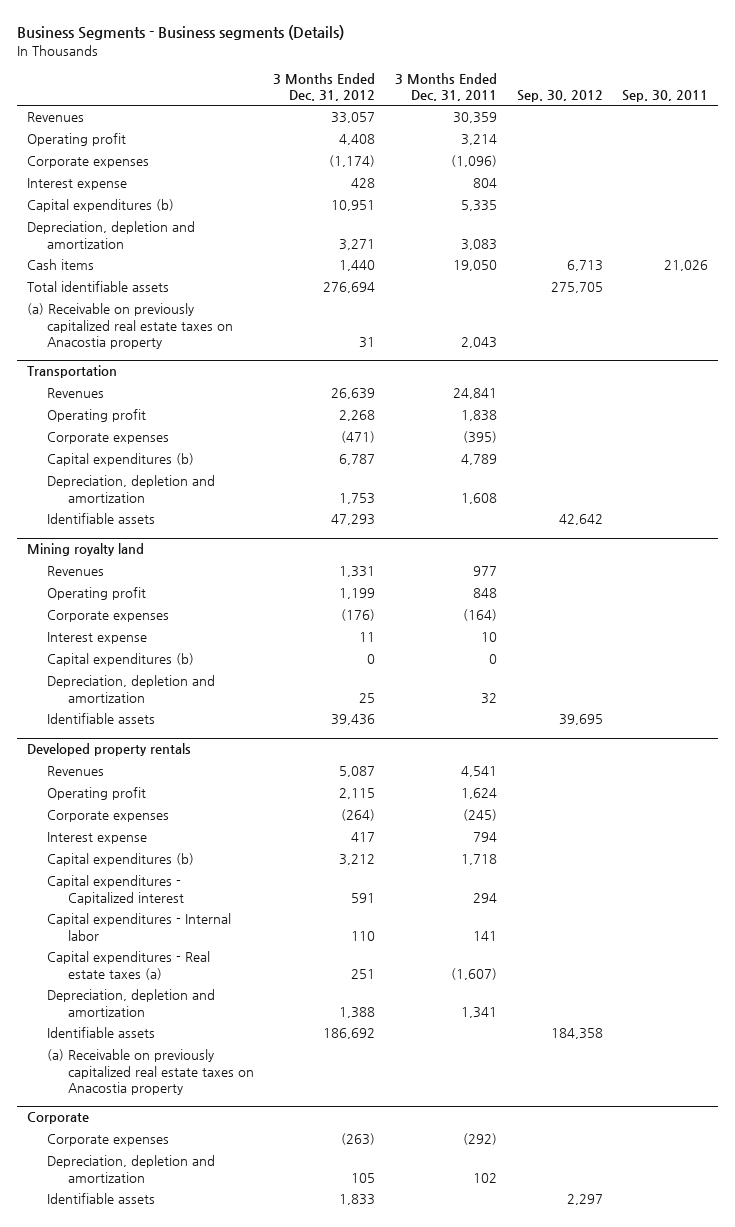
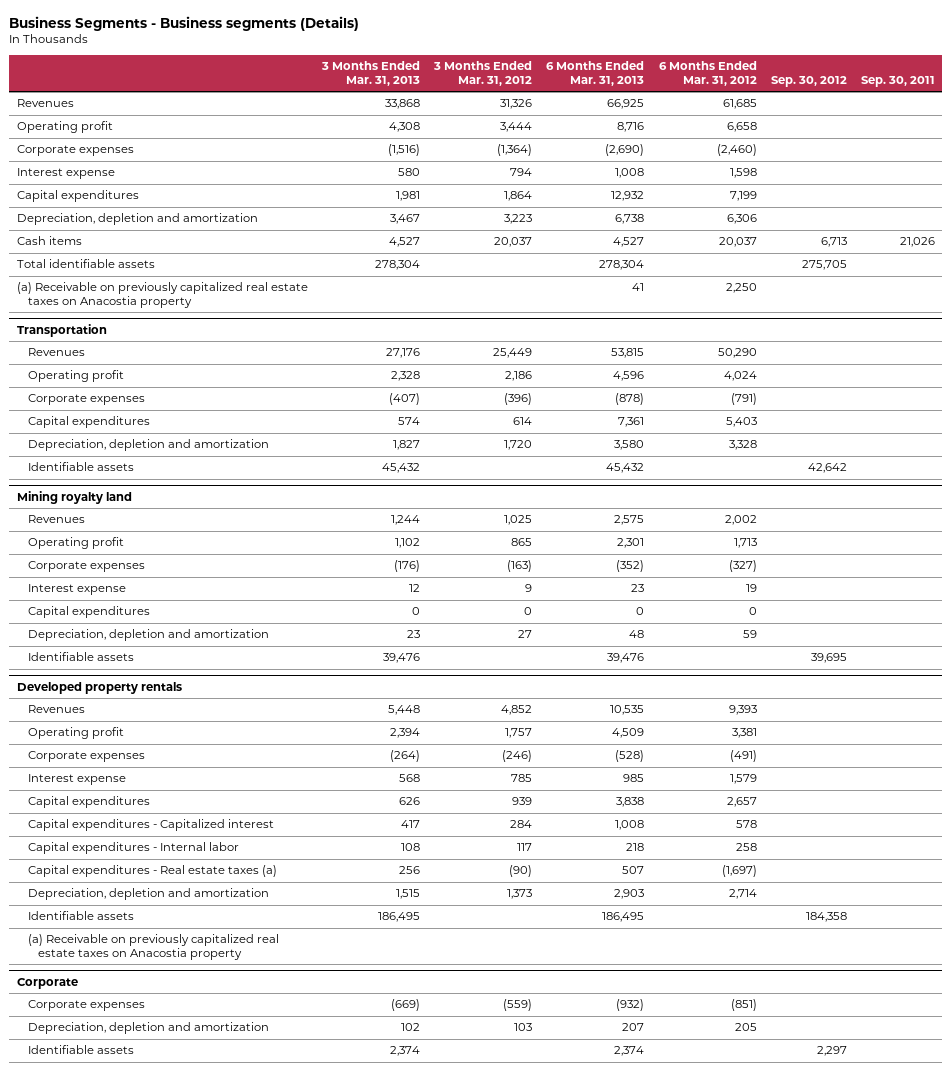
[273,72,376,102] 3 Months Ended Dec. 31, 2012 -> none
[394,72,497,102] 3 Months Ended Dec. 31, 2011 -> none
none -> [320,61,420,87] 3 Months Ended Mar. 31, 2013
none -> [433,61,533,87] 3 Months Ended Mar. 31, 2012
none -> [546,61,645,87] 6 Months Ended Mar. 31, 2013
none -> [658,61,757,87] 6 Months Ended Mar. 31, 2012
[26,199,174,213] Capital expenditures (b) -> [16,190,139,203] Capital expenditures
[47,453,195,467] Capital expenditures (b) -> [27,416,150,429] Capital expenditures
[47,653,195,667] Capital expenditures (b) -> [27,606,150,619] Capital expenditures
[47,853,195,867] Capital expenditures (b) -> [27,796,150,809] Capital expenditures

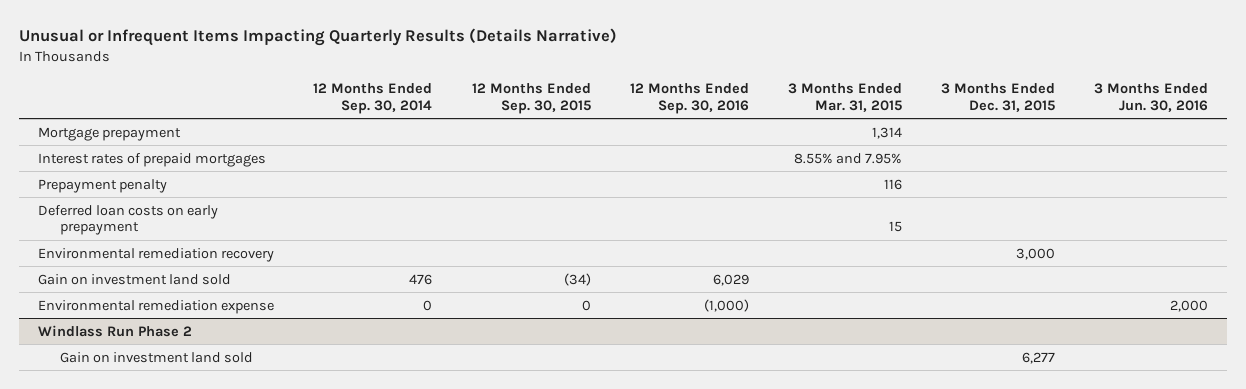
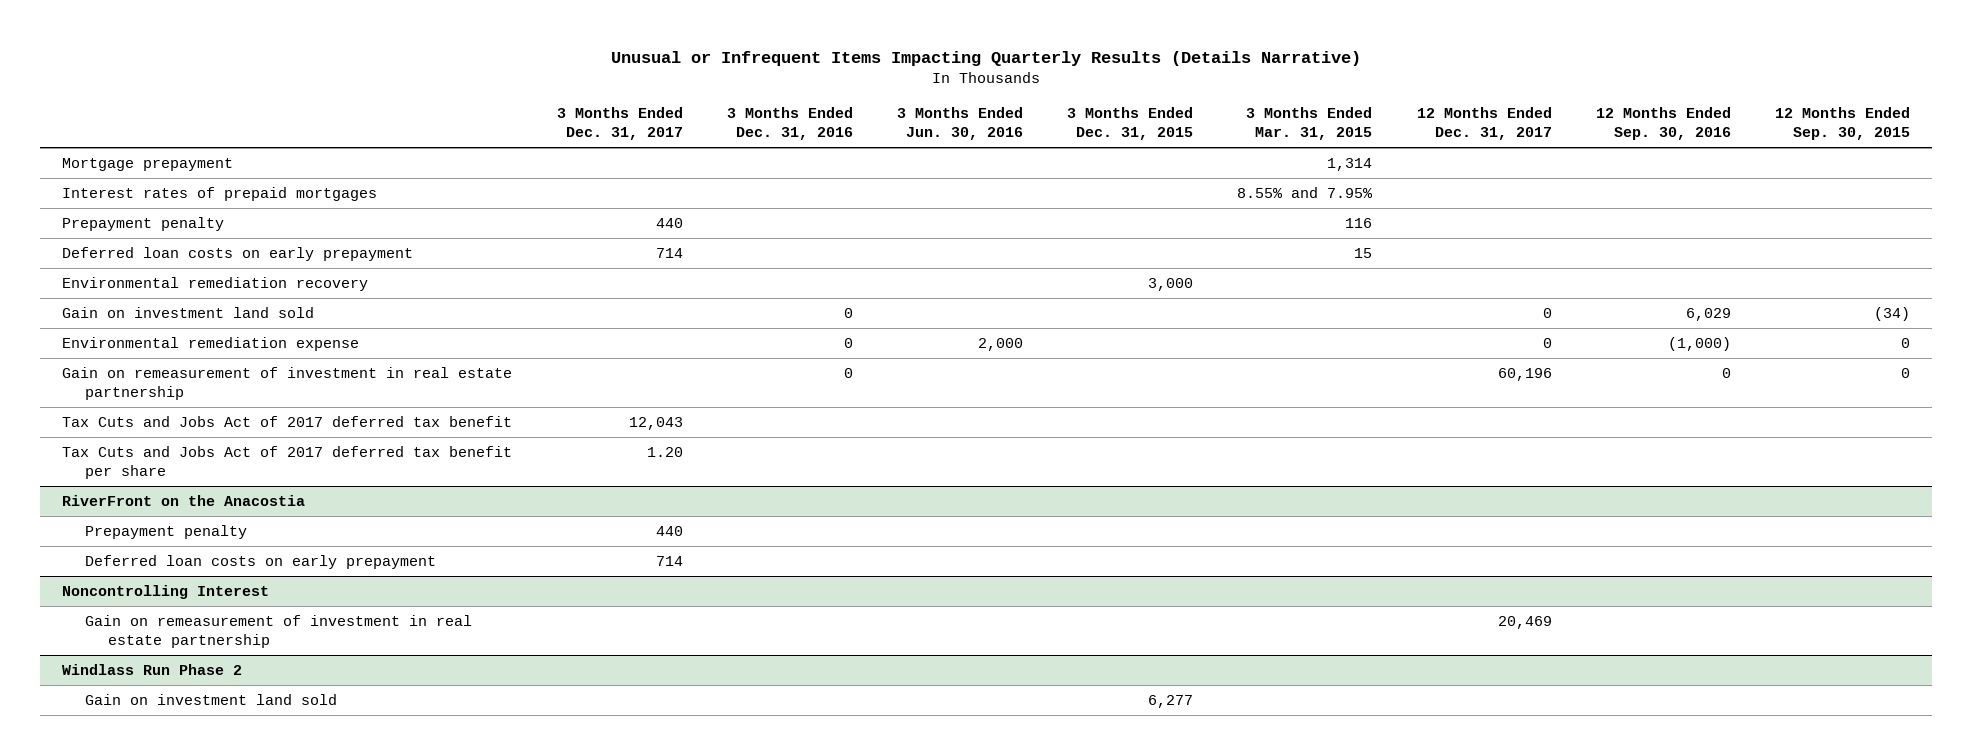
[313,82,433,114] 12 Months Ended Sep. 30, 2014 -> none
none -> [556,107,683,141] 3 Months Ended Dec. 31, 2017
none -> [726,107,853,141] 3 Months Ended Dec. 31, 2016
none -> [1416,107,1552,141] 12 Months Ended Dec. 31, 2017
none -> [62,366,513,400] Gain on remeasurement of investment in real estate partnership
none -> [62,415,513,427] Tax Cuts and Jobs Act of 2017 deferred tax benefit
none -> [62,445,513,479] Tax Cuts and Jobs Act of 2017 deferred tax benefit per share
none -> [62,494,306,506] RiverFront on the Anacostia
none -> [85,524,248,539] Prepayment penalty
none -> [85,554,437,569] Deferred loan costs on early prepayment
none -> [62,584,270,599] Noncontrolling Interest
none -> [85,614,473,648] Gain on remeasurement of investment in real estate partnership

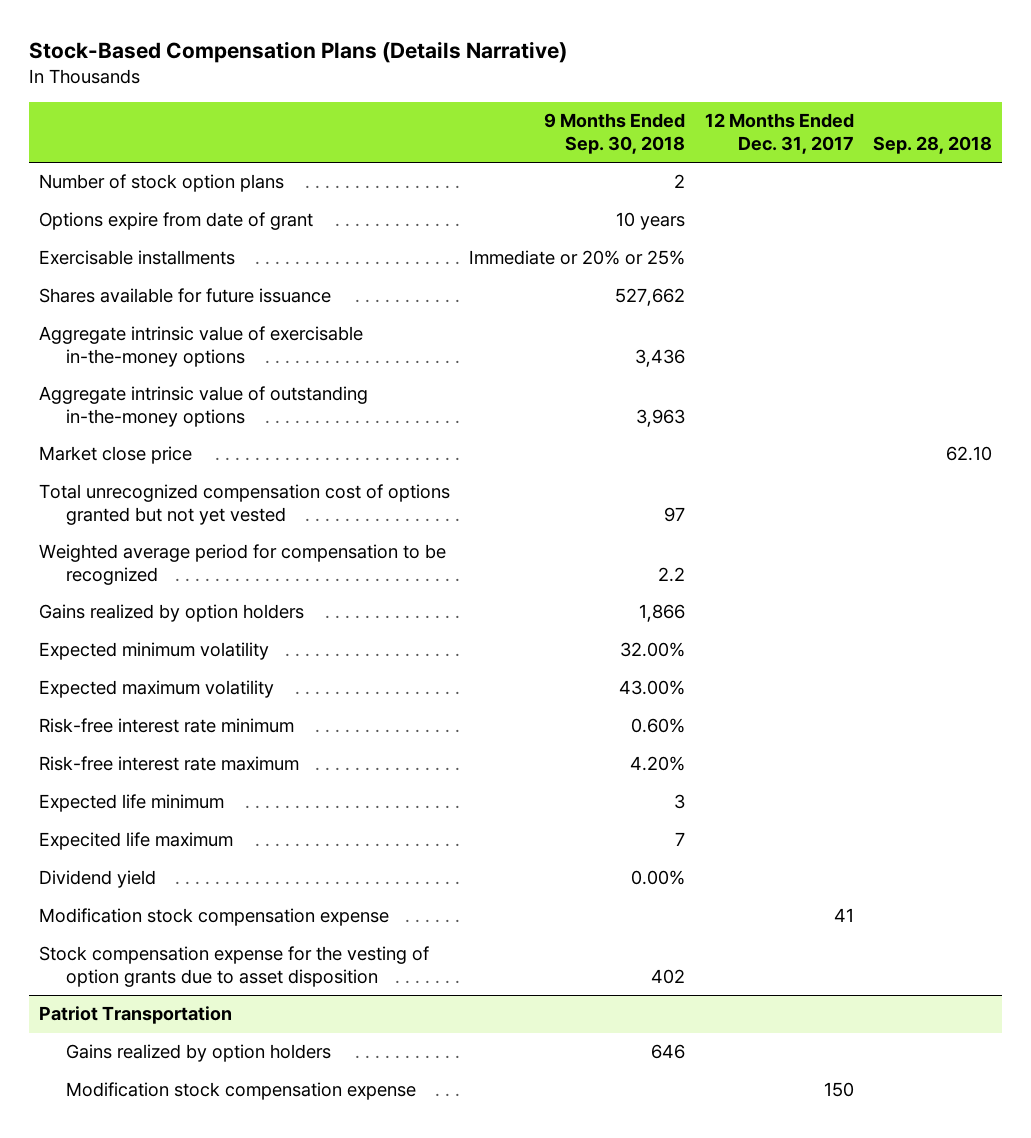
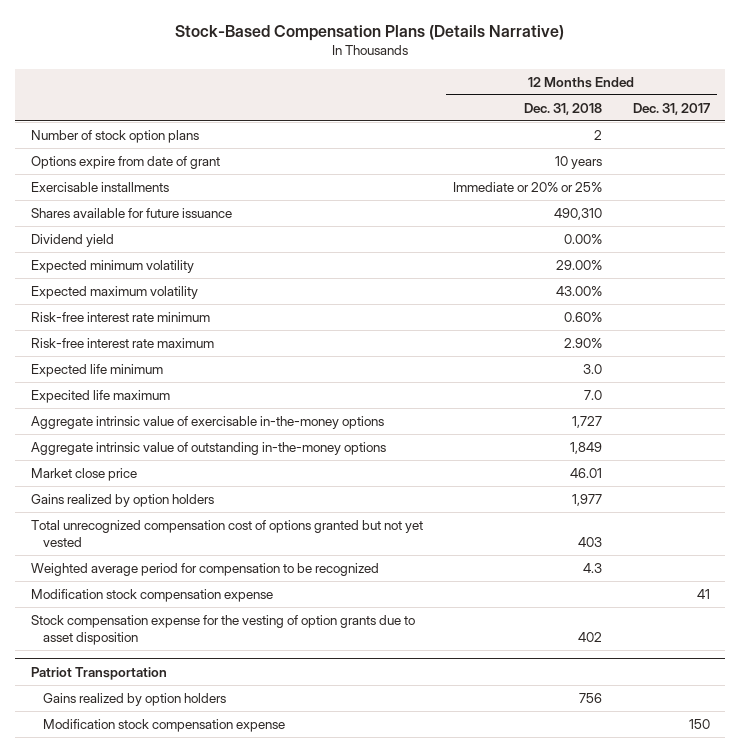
[544,113,686,155] 9 Months Ended Sep. 30, 2018 -> none
[873,136,993,155] Sep. 28, 2018 -> none
none -> [524,102,603,115] Dec. 31, 2018
[38,870,156,889] Dividend yield -> [30,233,114,247] Dividend yield
[38,326,363,368] Aggregate intrinsic value of exercisable in-the-money options -> [30,415,384,429] Aggregate intrinsic value of exercisable in-the-money options
[38,386,368,428] Aggregate intrinsic value of outstanding in-the-money options -> [30,441,386,455] Aggregate intrinsic value of outstanding in-the-money options
[38,446,192,465] Market close price -> [30,467,137,481] Market close price
[38,604,304,623] Gains realized by option holders -> [30,493,214,507] Gains realized by option holders
[38,484,450,526] Total unrecognized compensation cost of options granted but not yet vested -> [30,519,423,548] Total unrecognized compensation cost of options granted but not yet vested
[38,544,446,586] Weighted average period for compensation to be recognized -> [30,562,379,576] Weighted average period for compensation to be recognized

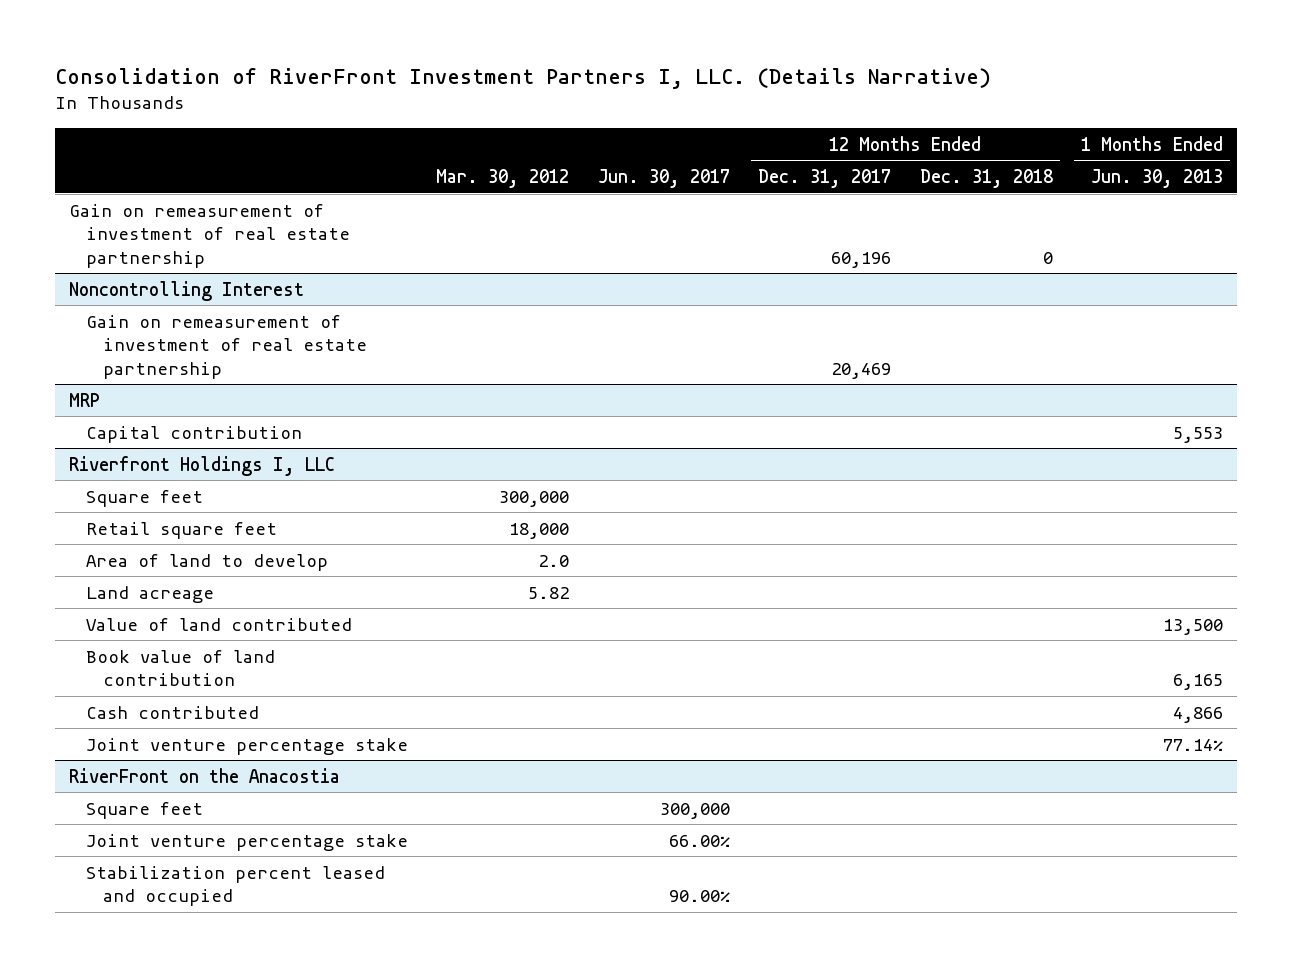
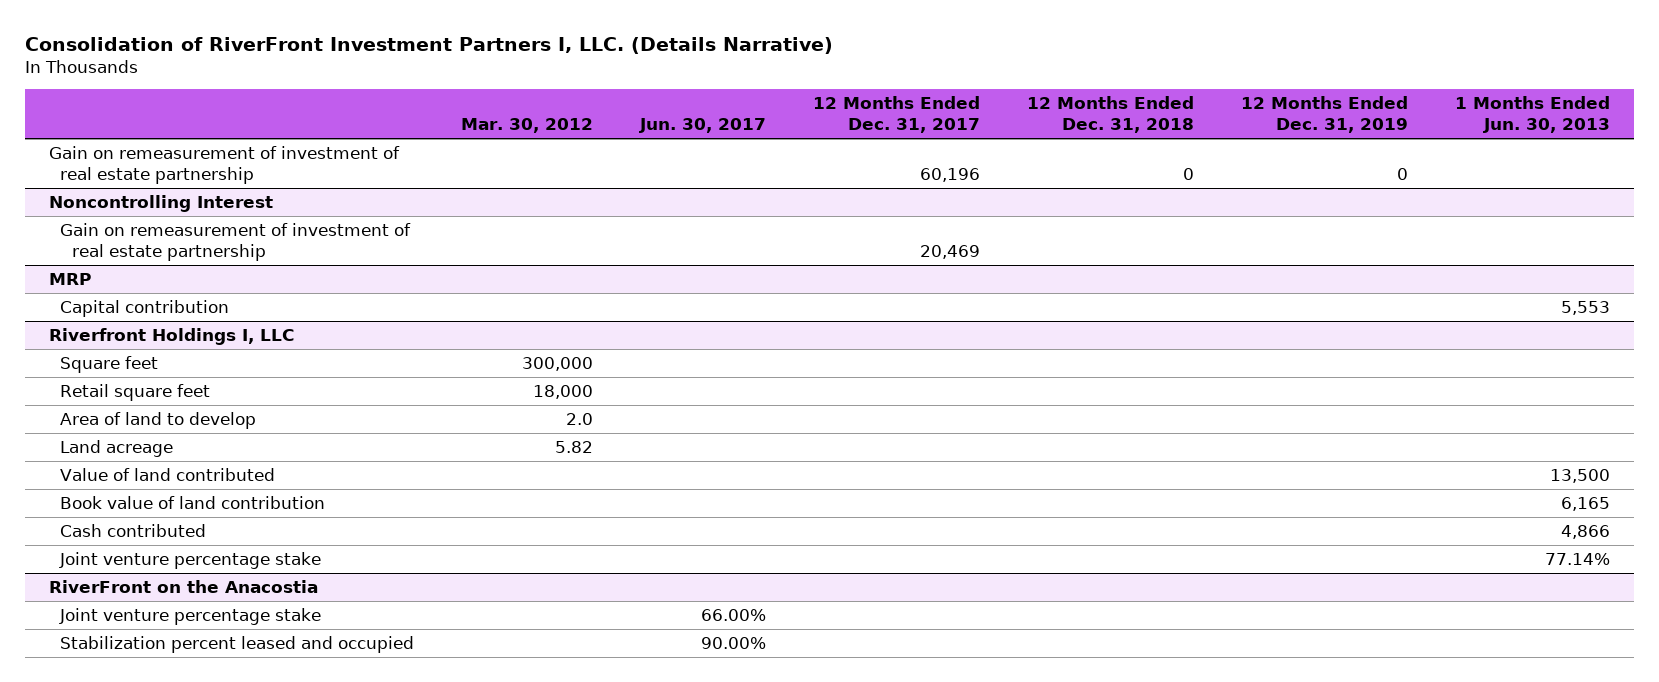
none -> [1241,96,1409,133] 12 Months Ended Dec. 31, 2019
[86,801,204,819] Square feet -> none

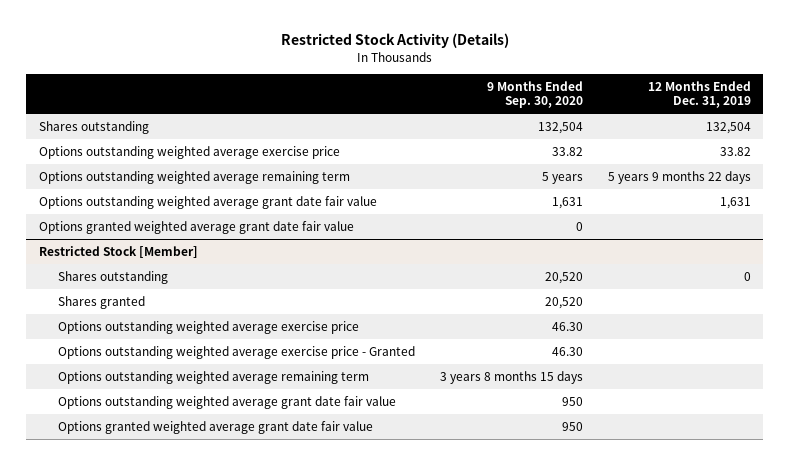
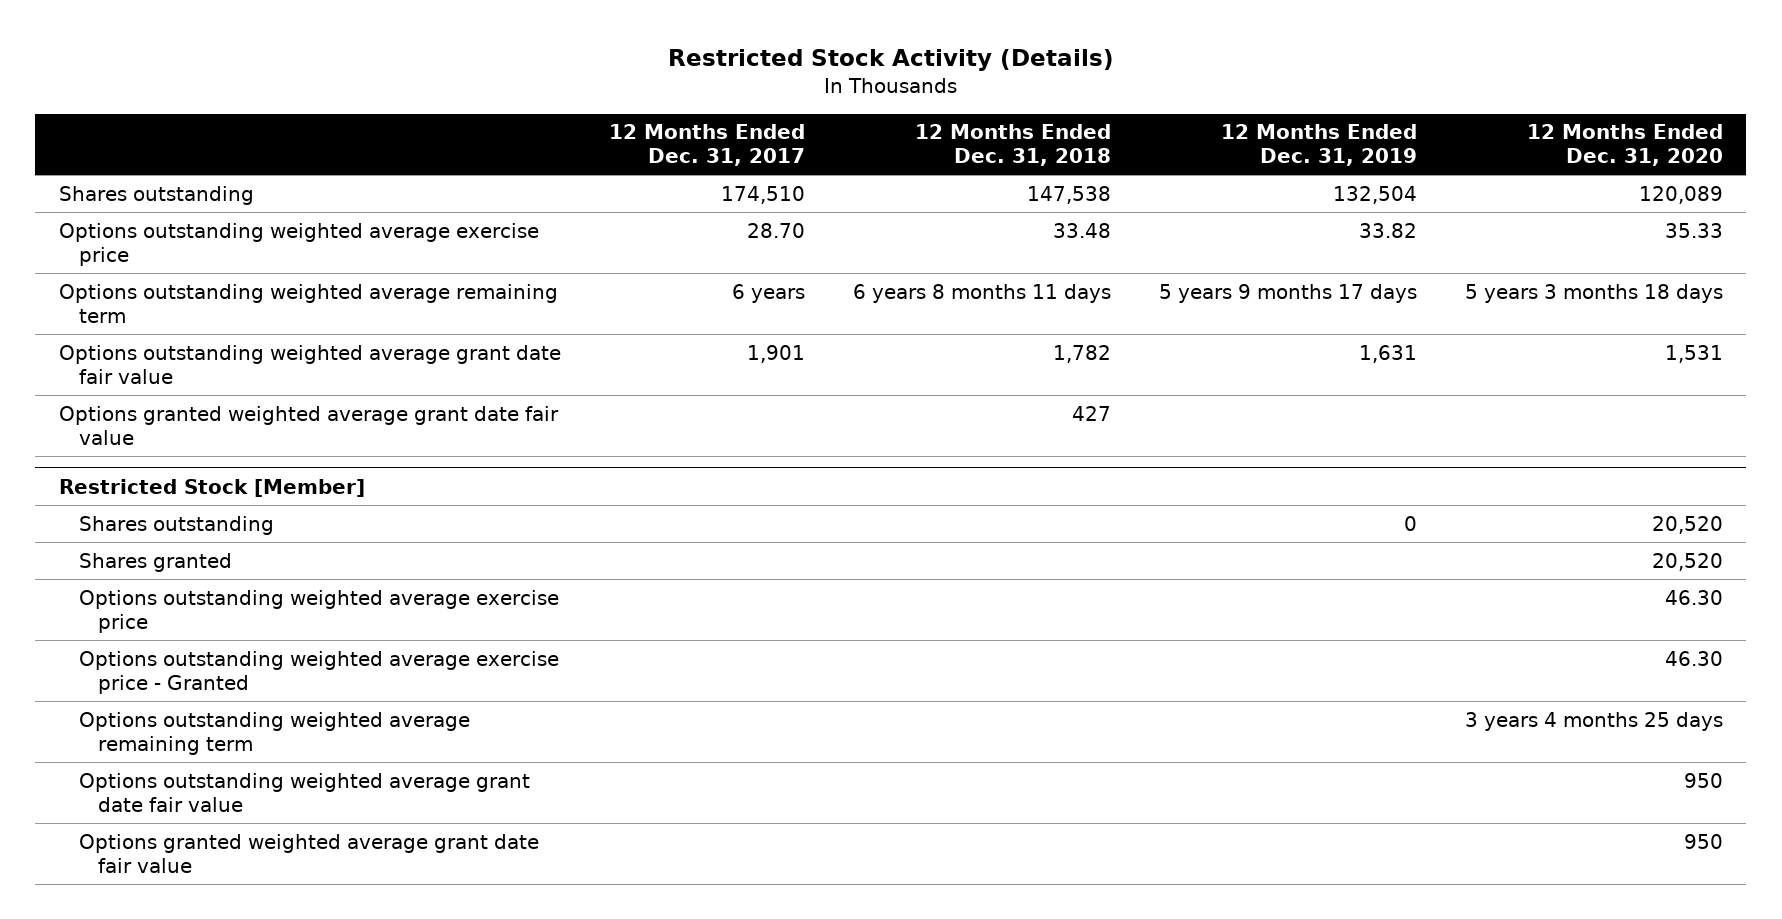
[486,80,583,109] 9 Months Ended Sep. 30, 2020 -> none
none -> [608,124,805,167] 12 Months Ended Dec. 31, 2017
none -> [914,124,1111,167] 12 Months Ended Dec. 31, 2018
none -> [1526,124,1723,167] 12 Months Ended Dec. 31, 2020
[607,170,751,184] 5 years 9 months 22 days -> [1158,283,1417,303] 5 years 9 months 17 days

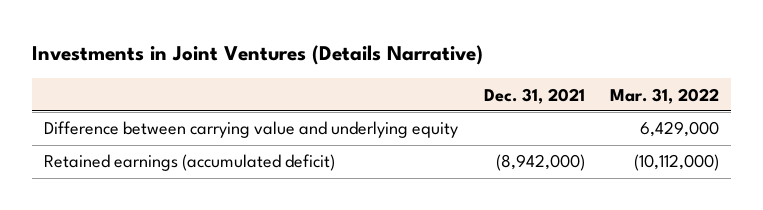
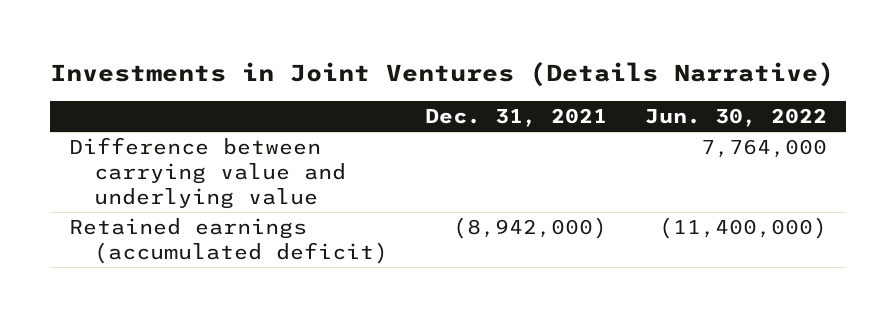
[609,87,719,104] Mar. 31, 2022 -> none
none -> [645,107,828,127] Jun. 30, 2022
[44,121,459,139] Difference between carrying value and underlying equity -> [68,137,346,209] Difference between carrying value and underlying value

